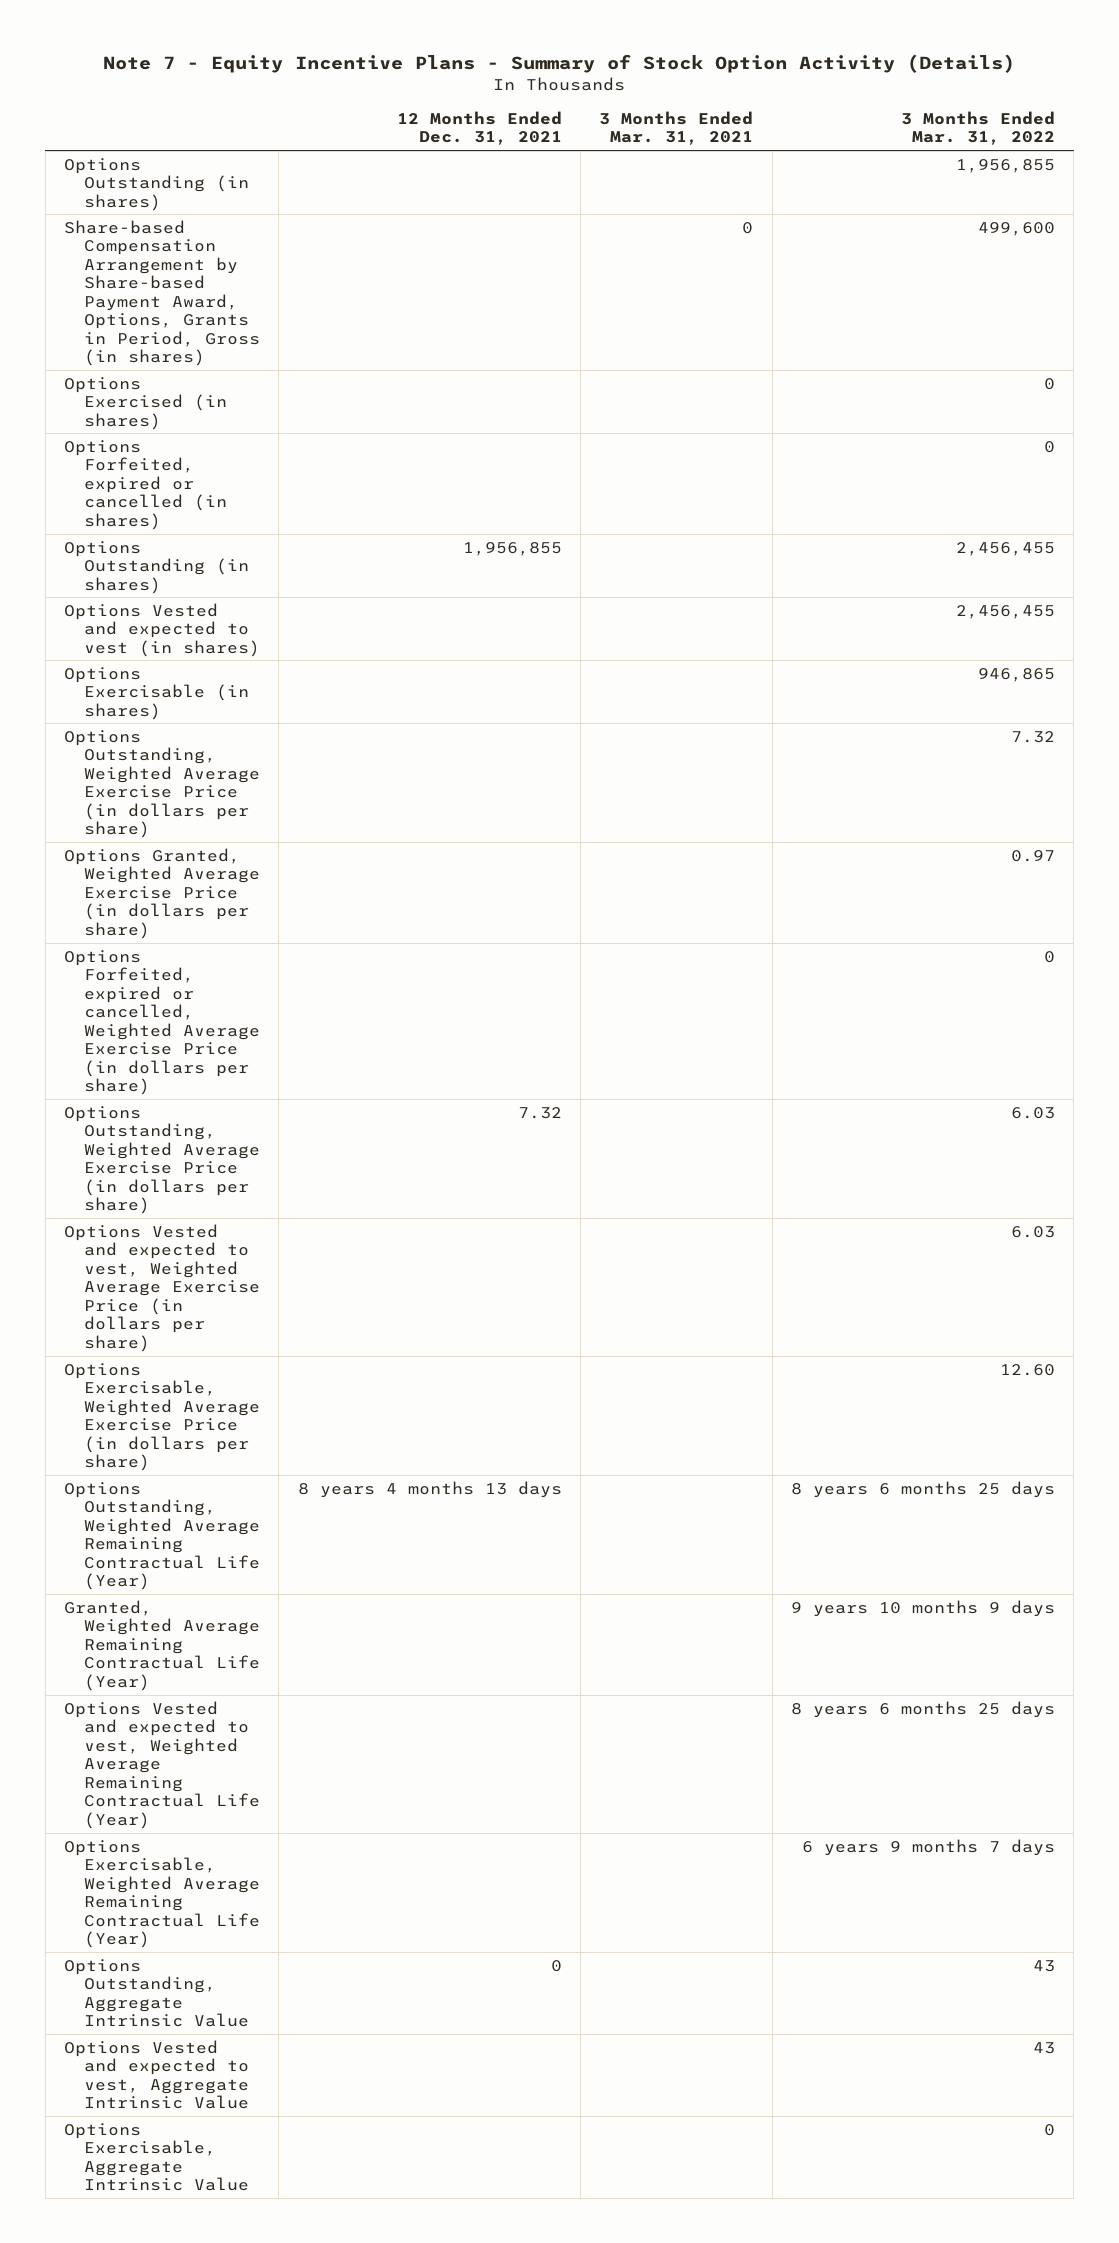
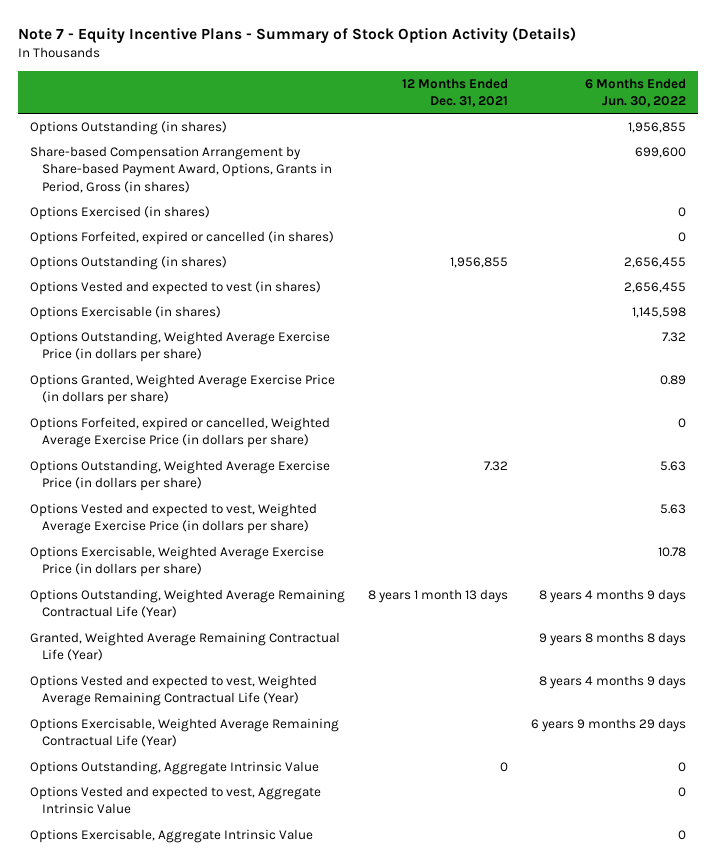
[599,110,754,146] 3 Months Ended Mar. 31, 2021 -> none
[900,110,1055,146] 3 Months Ended Mar. 31, 2022 -> none
none -> [585,77,687,107] 6 Months Ended Jun. 30, 2022
[297,1480,562,1498] 8 years 4 months 13 days -> [368,588,509,603] 8 years 1 month 13 days

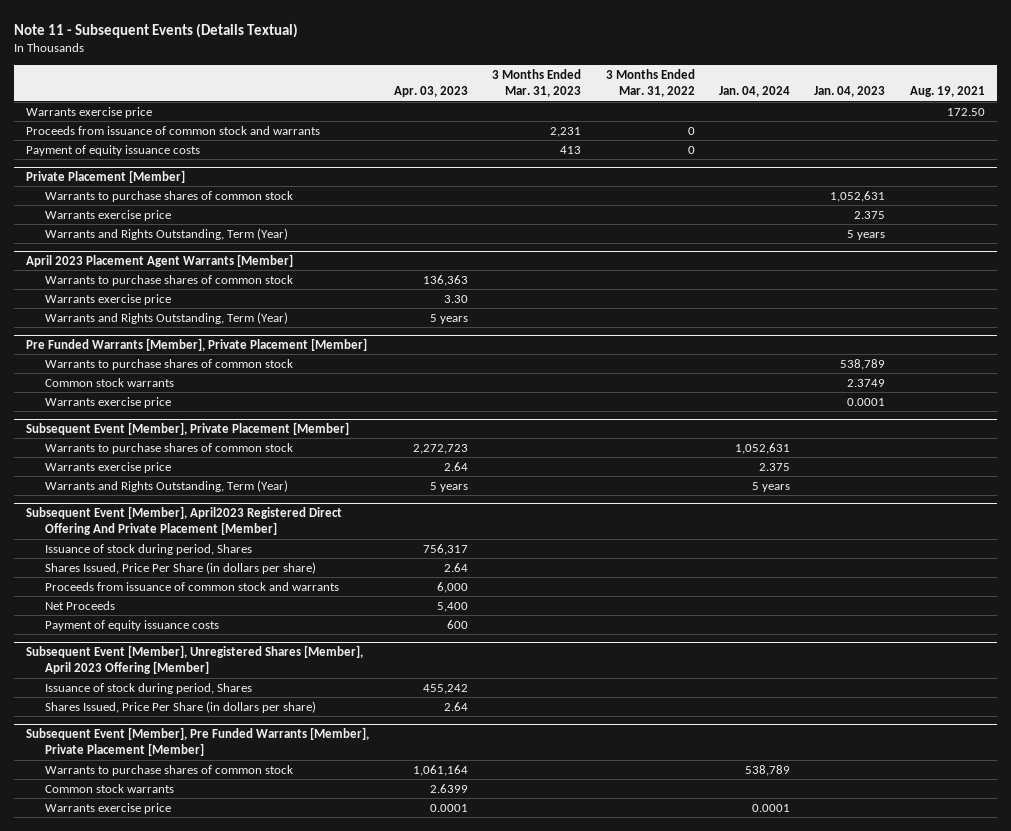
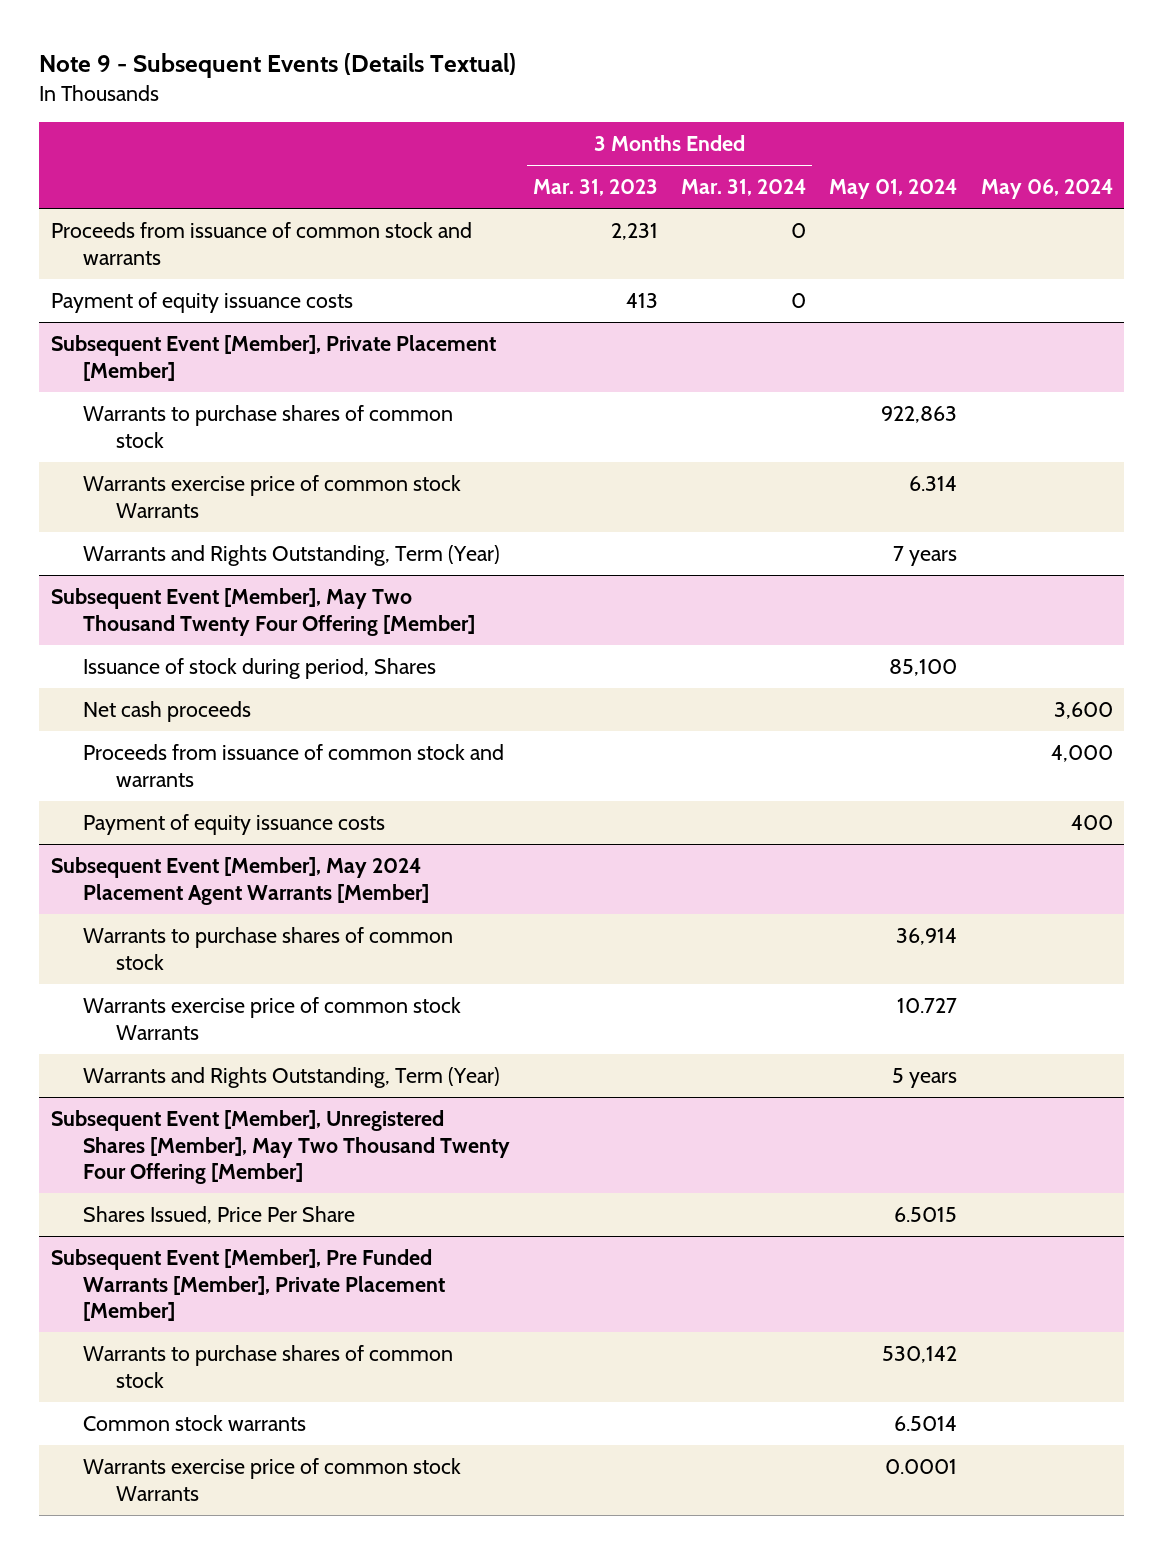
[14,22,299,38] Note 11 - Subsequent Events (Details Textual) -> [38,53,516,79] Note 9 - Subsequent Events (Details Textual)
[393,86,468,98] Apr. 03, 2023 -> none
[605,68,695,98] 3 Months Ended Mar. 31, 2022 -> none
[718,86,790,98] Jan. 04, 2024 -> none
[814,86,886,98] Jan. 04, 2023 -> none
[909,86,985,98] Aug. 19, 2021 -> none
none -> [681,179,807,197] Mar. 31, 2024
none -> [829,179,958,200] May 01, 2024
none -> [980,179,1113,200] May 06, 2024
[26,106,153,118] Warrants exercise price -> none
[26,169,186,183] Private Placement [Member] -> none
[44,190,293,202] Warrants to purchase shares of common stock -> none
[44,209,171,221] Warrants exercise price -> none
[44,227,288,240] Warrants and Rights Outstanding, Term (Year) -> none
[26,253,294,267] April 2023 Placement Agent Warrants [Member] -> none
[44,274,293,286] Warrants to purchase shares of common stock -> none
[44,293,171,305] Warrants exercise price -> none
[44,311,288,324] Warrants and Rights Outstanding, Term (Year) -> none
[26,337,368,351] Pre Funded Warrants [Member], Private Placement [Member] -> none
[44,358,293,370] Warrants to purchase shares of common stock -> none
[44,377,174,387] Common stock warrants -> none
[44,396,171,408] Warrants exercise price -> none
[44,461,171,473] Warrants exercise price -> [83,475,462,518] Warrants exercise price of common stock Warrants
[26,505,343,536] Subsequent Event [Member], April2023 Registered Direct Offering And Private Placement [Member] -> none
[44,543,252,555] Issuance of stock during period, Shares -> none
[44,561,316,574] Shares Issued, Price Per Share (in dollars per share) -> none
[44,581,339,591] Proceeds from issuance of common stock and warrants -> none
[44,600,115,610] Net Proceeds -> none
[44,619,219,631] Payment of equity issuance costs -> none
[26,644,364,675] Subsequent Event [Member], Unregistered Shares [Member], April 2023 Offering [Member] -> none
[44,682,252,694] Issuance of stock during period, Shares -> none
[44,700,316,713] Shares Issued, Price Per Share (in dollars per share) -> none
none -> [50,588,476,636] Subsequent Event [Member], May Two Thousand Twenty Four Offering [Member]
none -> [83,658,437,680] Issuance of stock during period, Shares
none -> [83,701,252,723] Net cash proceeds
none -> [83,744,505,787] Proceeds from issuance of common stock and warrants
none -> [83,814,386,836] Payment of equity issuance costs
none -> [50,857,430,905] Subsequent Event [Member], May 2024 Placement Agent Warrants [Member]
none -> [83,927,454,970] Warrants to purchase shares of common stock
none -> [83,997,462,1040] Warrants exercise price of common stock Warrants
none -> [83,1067,501,1089] Warrants and Rights Outstanding, Term (Year)
none -> [50,1110,511,1185] Subsequent Event [Member], Unregistered Shares [Member], May Two Thousand Twenty Four Offering [Member]
none -> [83,1206,356,1225] Shares Issued, Price Per Share
[44,802,171,814] Warrants exercise price -> [83,1458,462,1501] Warrants exercise price of common stock Warrants

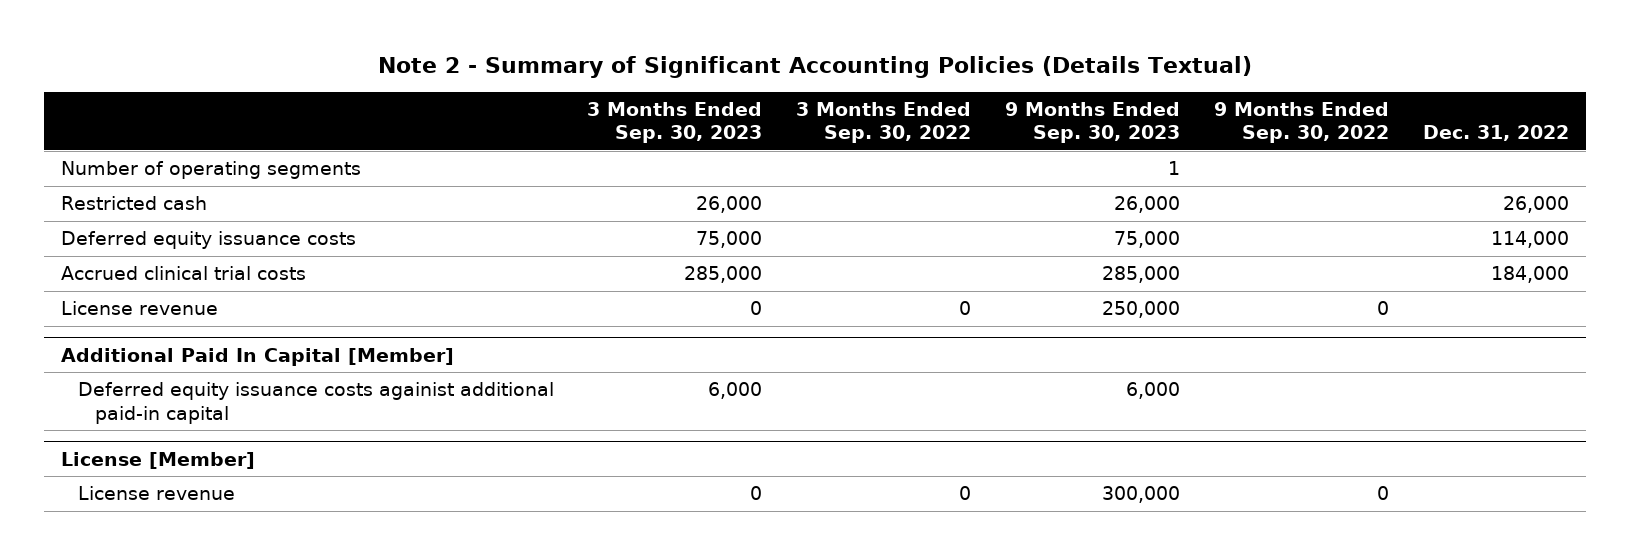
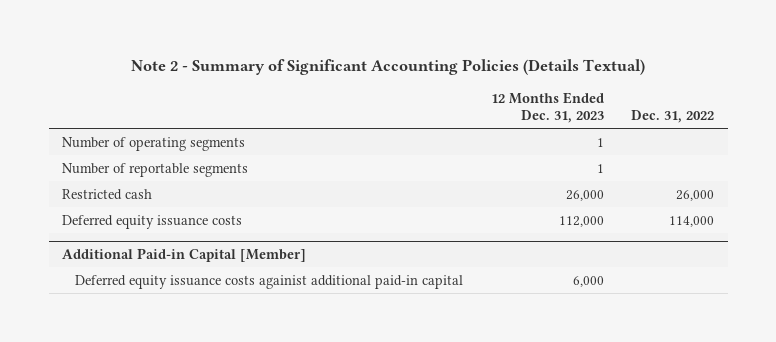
[587,101,763,144] 3 Months Ended Sep. 30, 2023 -> none
[796,101,972,144] 3 Months Ended Sep. 30, 2022 -> none
[1005,101,1181,144] 9 Months Ended Sep. 30, 2023 -> none
[1214,101,1390,144] 9 Months Ended Sep. 30, 2022 -> none
none -> [490,92,604,123] 12 Months Ended Dec. 31, 2023
none -> [62,162,249,177] Number of reportable segments
[60,266,306,281] Accrued clinical trial costs -> none
[60,301,218,316] License revenue -> none
[60,347,454,366] Additional Paid In Capital [Member] -> [62,248,307,263] Additional Paid-in Capital [Member]
[60,451,255,469] License [Member] -> none
[77,486,235,501] License revenue -> none

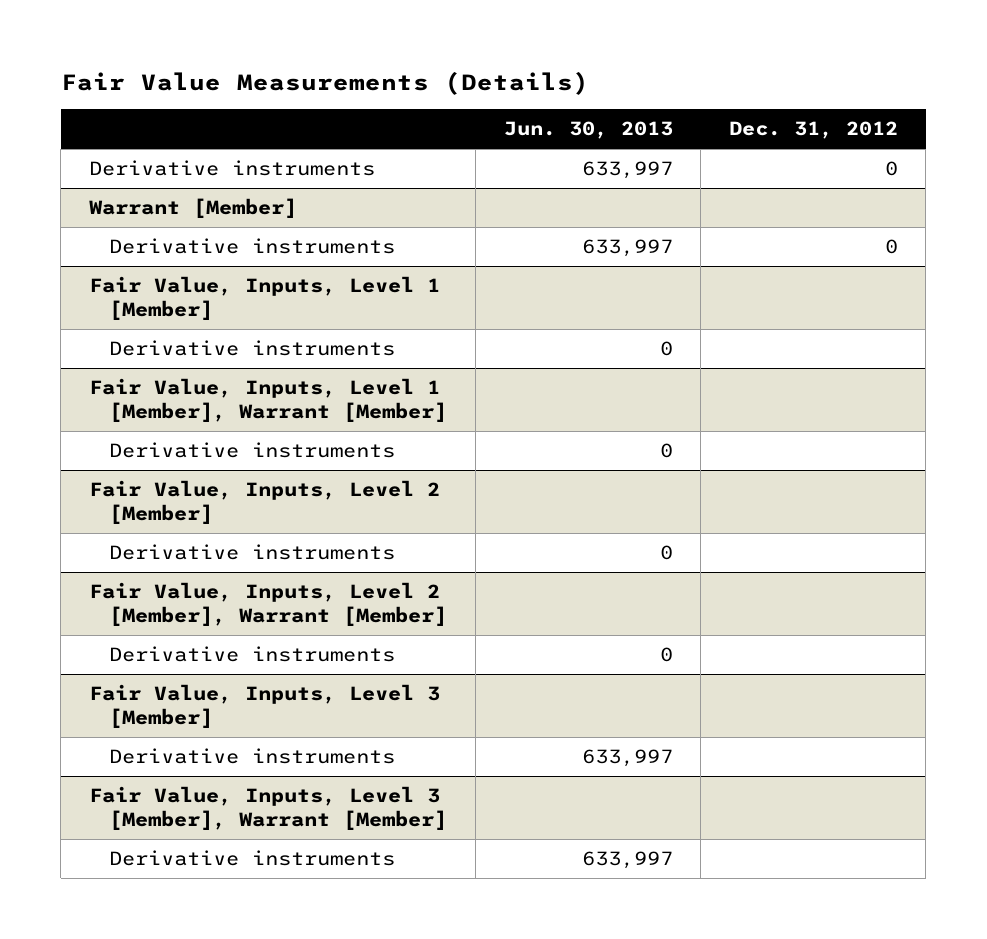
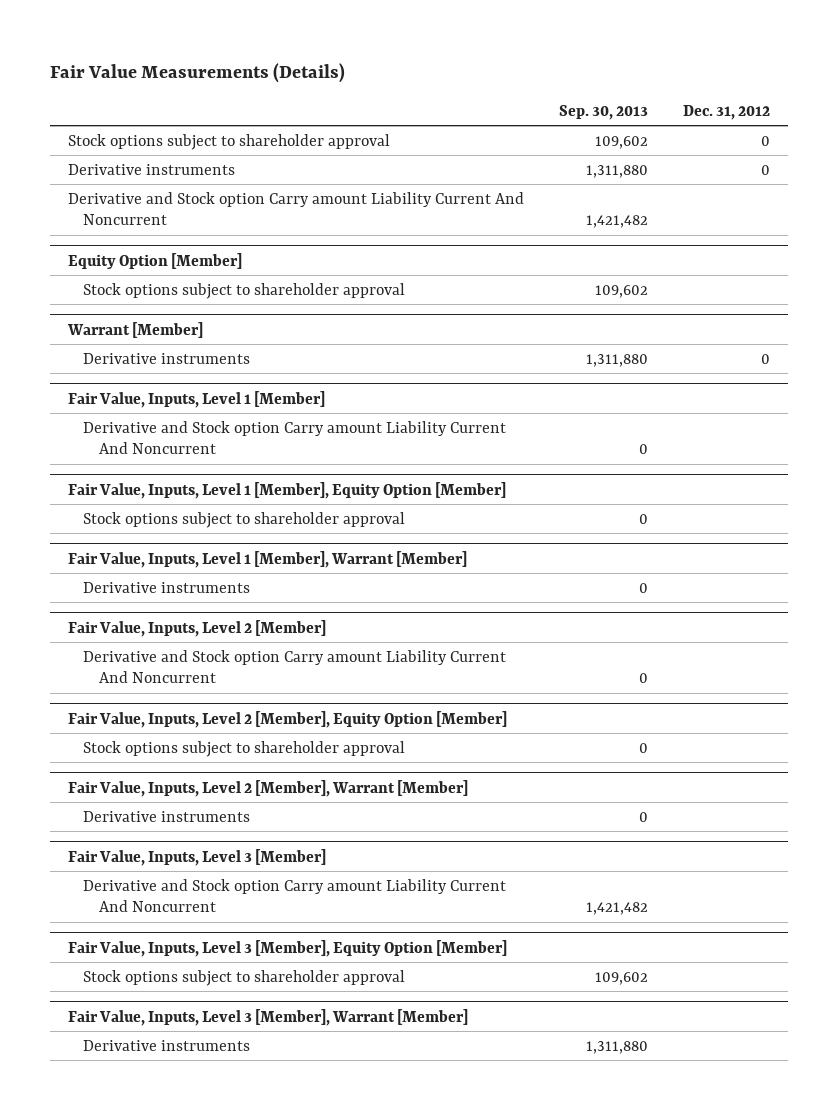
[503,121,673,140] Jun. 30, 2013 -> none
none -> [559,104,649,120] Sep. 30, 2013
none -> [67,133,390,150] Stock options subject to shareholder approval
none -> [67,191,524,226] Derivative and Stock option Carry amount Liability Current And Noncurrent
none -> [67,252,242,269] Equity Option [Member]
none -> [83,282,406,299] Stock options subject to shareholder approval
[109,340,396,357] Derivative instruments -> none
none -> [83,420,507,455] Derivative and Stock option Carry amount Liability Current And Noncurrent
none -> [67,481,506,499] Fair Value, Inputs, Level 1 [Member], Equity Option [Member]
none -> [83,511,406,528] Stock options subject to shareholder approval
[109,544,396,561] Derivative instruments -> none
none -> [83,649,507,684] Derivative and Stock option Carry amount Liability Current And Noncurrent
none -> [67,710,507,728] Fair Value, Inputs, Level 2 [Member], Equity Option [Member]
none -> [83,740,406,757] Stock options subject to shareholder approval
[109,748,396,765] Derivative instruments -> none
none -> [83,878,507,913] Derivative and Stock option Carry amount Liability Current And Noncurrent
none -> [67,939,507,957] Fair Value, Inputs, Level 3 [Member], Equity Option [Member]
none -> [83,969,406,986] Stock options subject to shareholder approval

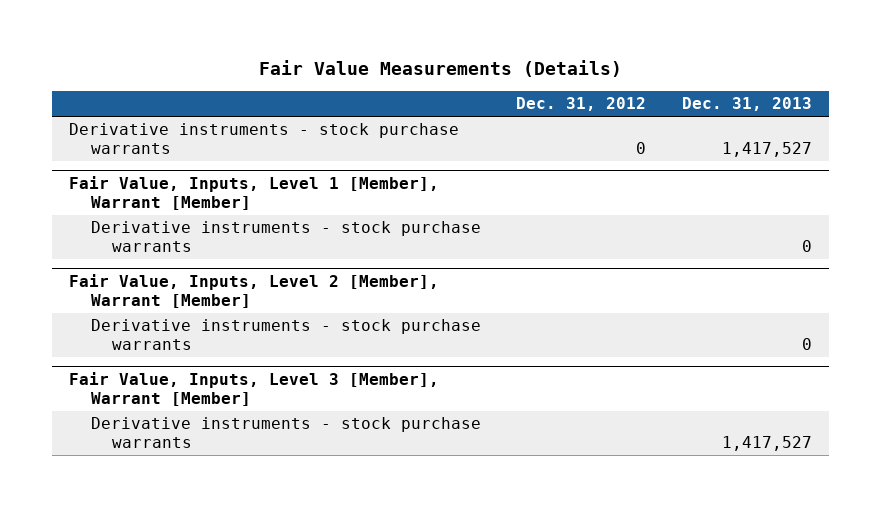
[559,104,649,120] Sep. 30, 2013 -> none
none -> [681,97,812,112] Dec. 31, 2013
[67,133,390,150] Stock options subject to shareholder approval -> none
[67,191,524,226] Derivative and Stock option Carry amount Liability Current And Noncurrent -> none
[67,252,242,269] Equity Option [Member] -> none
[83,282,406,299] Stock options subject to shareholder approval -> none
[66,321,203,338] Warrant [Member] -> none
[83,352,251,364] Derivative instruments -> none
[67,390,325,408] Fair Value, Inputs, Level 1 [Member] -> none
[83,420,507,455] Derivative and Stock option Carry amount Liability Current And Noncurrent -> none
[67,481,506,499] Fair Value, Inputs, Level 1 [Member], Equity Option [Member] -> none
[83,511,406,528] Stock options subject to shareholder approval -> none
[67,163,235,175] Derivative instruments -> [69,123,460,155] Derivative instruments - stock purchase warrants
[67,619,326,637] Fair Value, Inputs, Level 2 [Member] -> none
[83,649,507,684] Derivative and Stock option Carry amount Liability Current And Noncurrent -> none
[67,710,507,728] Fair Value, Inputs, Level 2 [Member], Equity Option [Member] -> none
[83,740,406,757] Stock options subject to shareholder approval -> none
[83,581,251,593] Derivative instruments -> [90,221,481,253] Derivative instruments - stock purchase warrants
[67,848,326,866] Fair Value, Inputs, Level 3 [Member] -> none
[83,878,507,913] Derivative and Stock option Carry amount Liability Current And Noncurrent -> none
[67,939,507,957] Fair Value, Inputs, Level 3 [Member], Equity Option [Member] -> none
[83,969,406,986] Stock options subject to shareholder approval -> none
[83,810,251,822] Derivative instruments -> [90,319,481,351] Derivative instruments - stock purchase warrants
[83,1039,251,1051] Derivative instruments -> [90,417,481,449] Derivative instruments - stock purchase warrants

